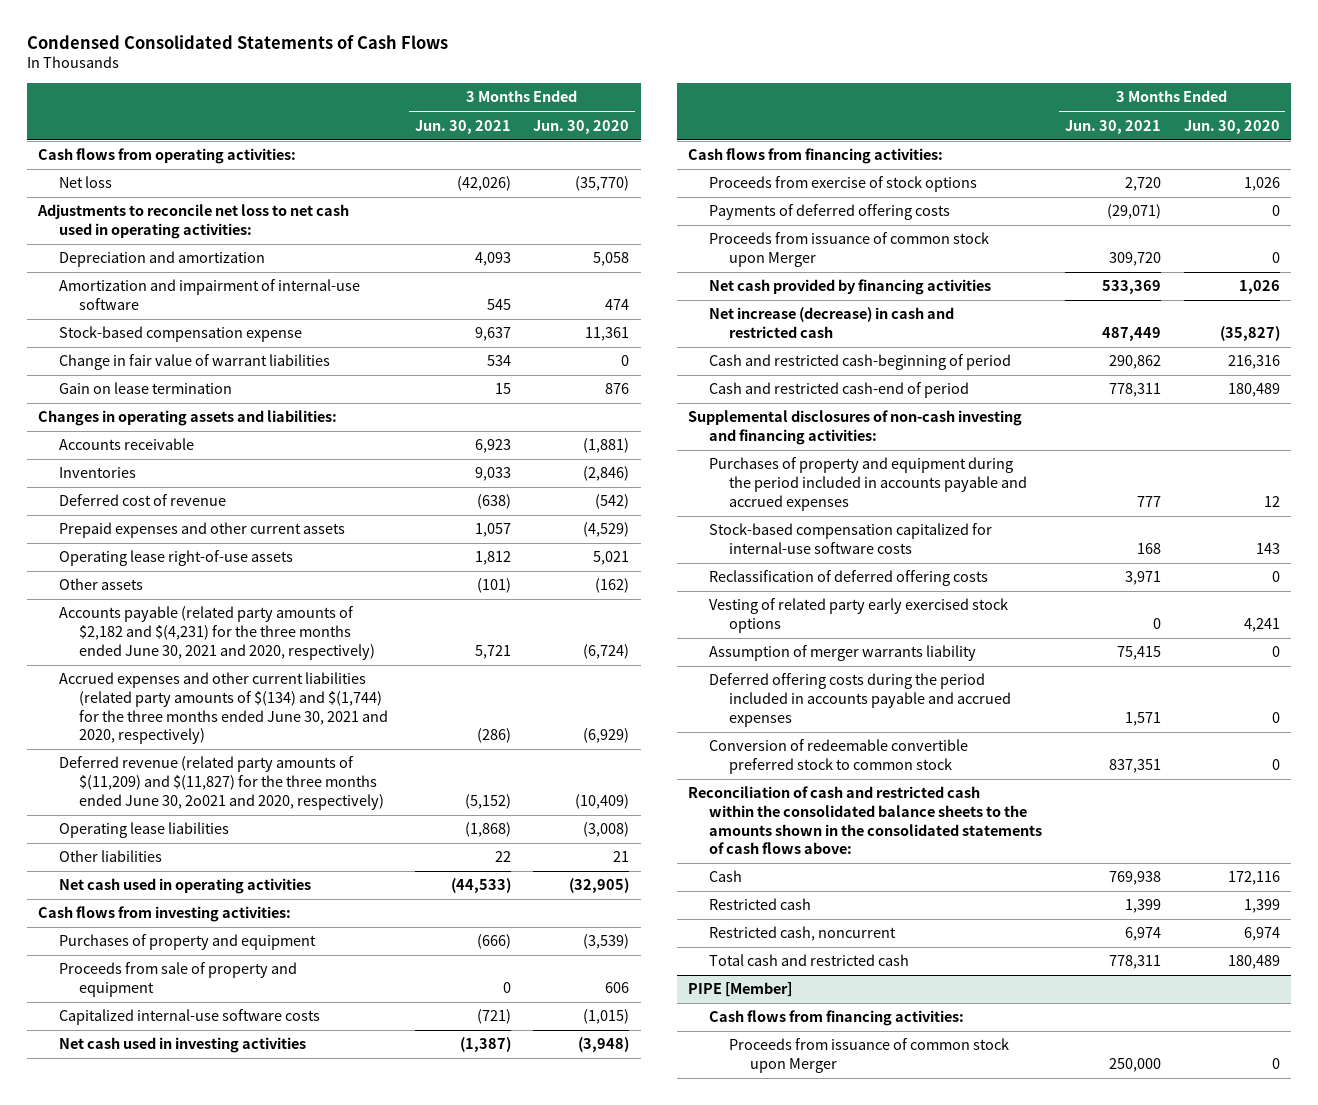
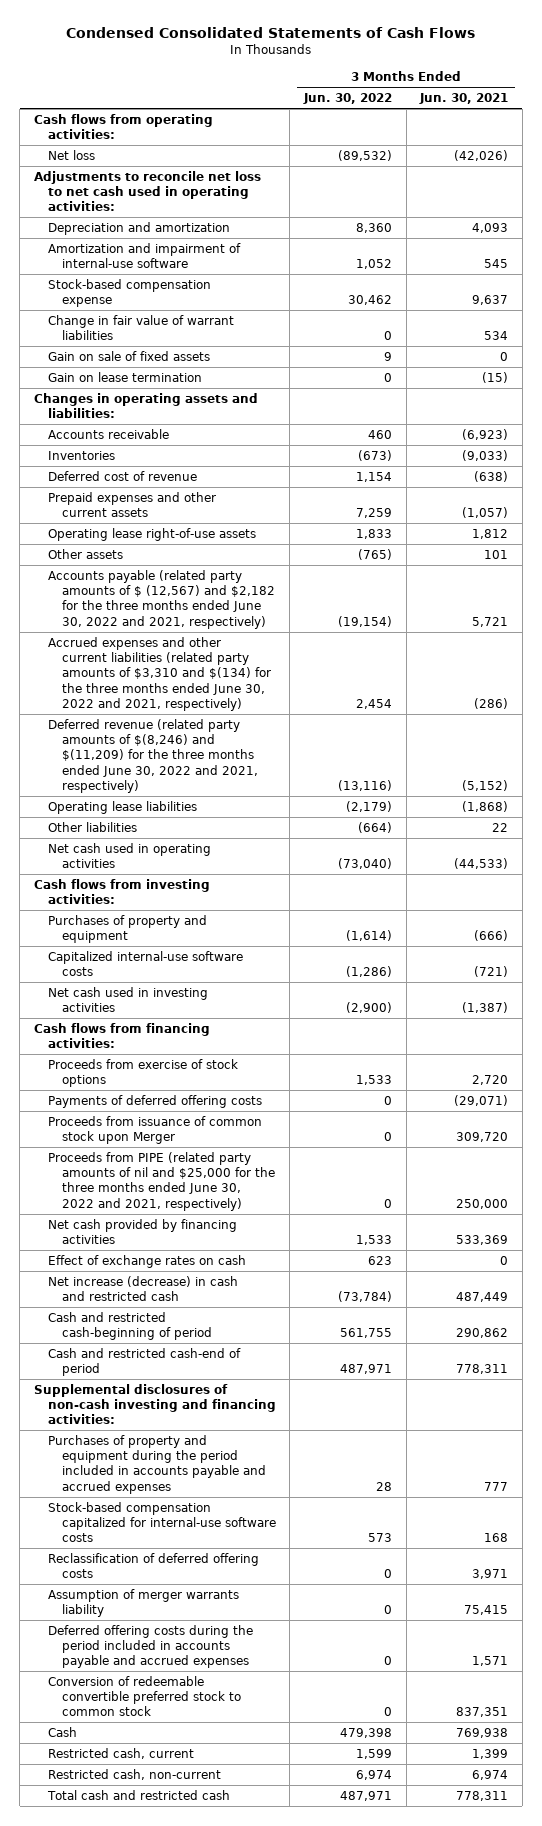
[533,119,630,134] Jun. 30, 2020 -> none
none -> [302,93,392,105] Jun. 30, 2022
none -> [47,350,210,361] Gain on sale of fixed assets
[494,383,511,395] 15 -> [482,371,509,383] (15)
[474,439,511,454] 6,923 -> [462,428,509,440] (6,923)
[474,467,511,482] 9,033 -> [462,449,509,461] (9,033)
[474,523,511,538] 1,057 -> [462,507,509,519] (1,057)
[476,578,511,594] (101) -> [484,549,509,559] 101
[58,606,376,660] Accounts payable (related party amounts of $2,182 and $(4,231) for the three months ended June 30, 2021 and 2020, respectively) -> [47,569,275,629] Accounts payable (related party amounts of $ (12,567) and $2,182 for the three months ended June 30, 2022 and 2021, respectively)
[58,672,389,745] Accrued expenses and other current liabilities (related party amounts of $(134) and $(1,744) for the three months ended June 30, 2021 and 2020, respectively) -> [47,636,271,711] Accrued expenses and other current liabilities (related party amounts of $3,310 and $(134) for the three months ended June 30, 2022 and 2021, respectively)
[58,756,385,810] Deferred revenue (related party amounts of $(11,209) and $(11,827) for the three months ended June 30, 2o021 and 2020, respectively) -> [47,718,258,793] Deferred revenue (related party amounts of $(8,246) and $(11,209) for the three months ended June 30, 2022 and 2021, respectively)
[58,962,297,998] Proceeds from sale of property and equipment -> none
none -> [47,1151,275,1211] Proceeds from PIPE (related party amounts of nil and $25,000 for the three months ended June 30, 2022 and 2021, respectively)
none -> [47,1254,246,1268] Effect of exchange rates on cash
[708,598,1008,634] Vesting of related party early exercised stock options -> none
[688,786,1042,855] Reconciliation of cash and restricted cash within the consolidated balance sheets to the amounts shown in the consolidated statements of cash flows above: -> none
[708,898,811,911] Restricted cash -> [47,1747,194,1759] Restricted cash, current
[708,926,896,942] Restricted cash, noncurrent -> [47,1768,221,1780] Restricted cash, non-current
[688,982,793,998] PIPE [Member] -> none
[708,1010,964,1027] Cash flows from financing activities: -> none
[729,1038,1010,1074] Proceeds from issuance of common stock upon Merger -> none

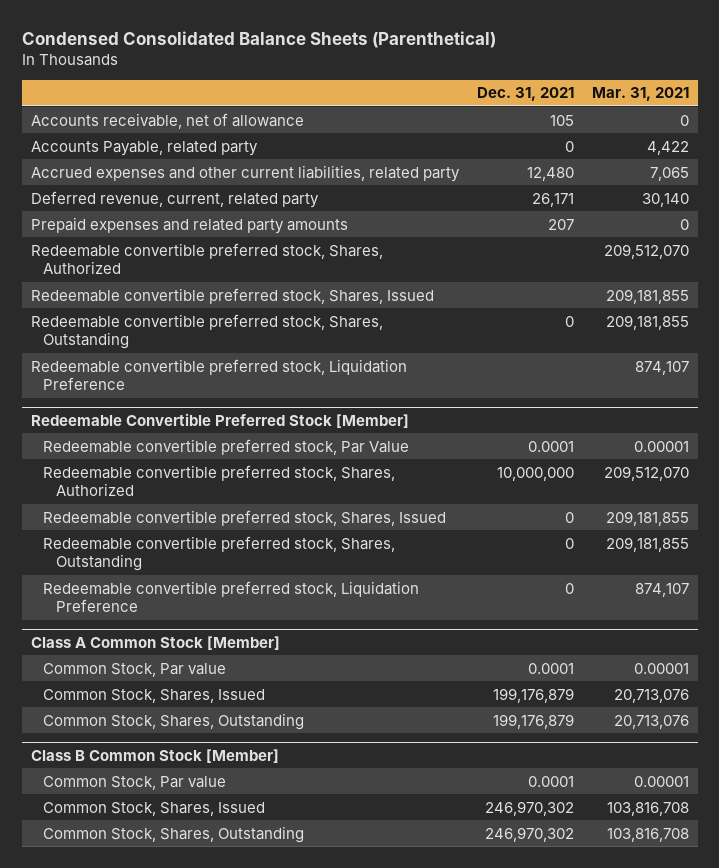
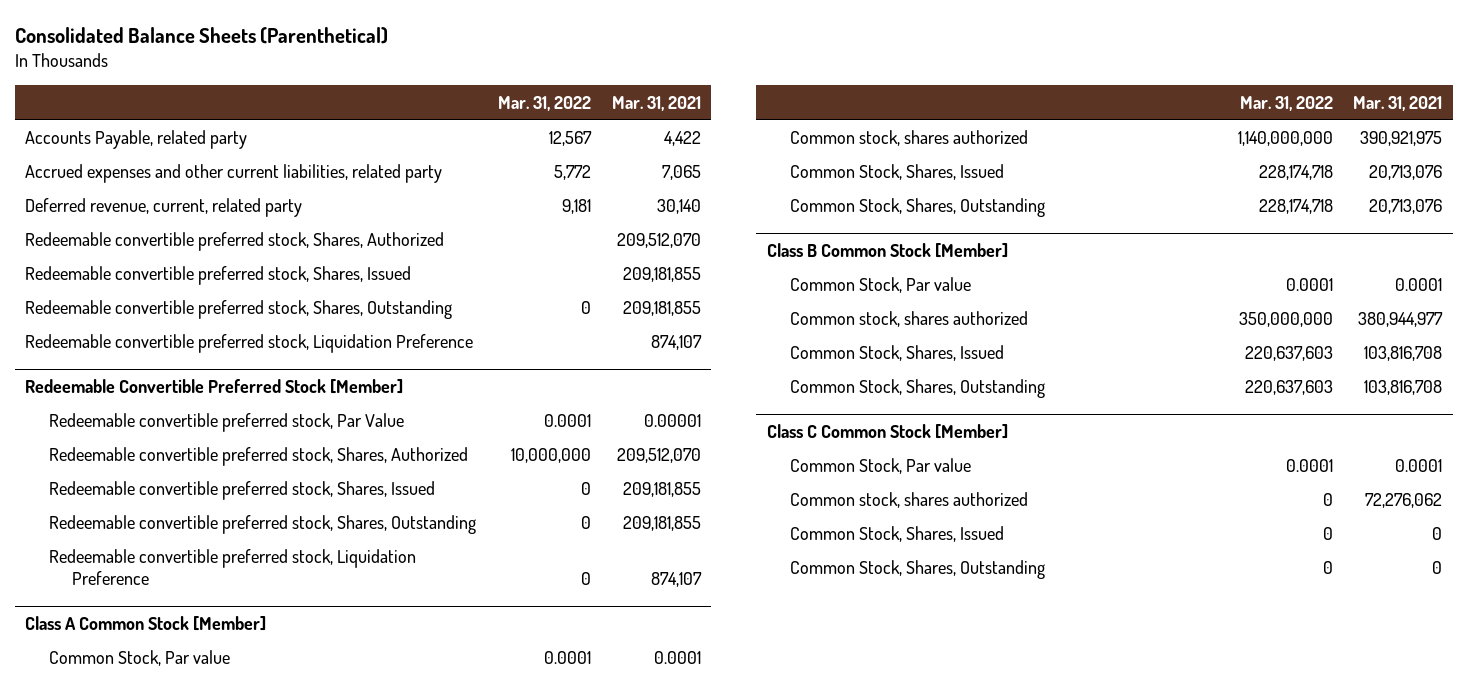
[21,30,496,48] Condensed Consolidated Balance Sheets (Parenthetical) -> [14,26,388,44] Consolidated Balance Sheets (Parenthetical)
[476,87,574,102] Dec. 31, 2021 -> none
none -> [498,95,592,111] Mar. 31, 2022
[30,112,304,129] Accounts receivable, net of allowance -> none
[30,216,348,234] Prepaid expenses and related party amounts -> none
[633,662,689,674] 0.00001 -> [654,650,702,664] 0.0001
none -> [790,129,1029,146] Common stock, shares authorized
[633,775,689,787] 0.00001 -> [1395,277,1443,291] 0.0001
none -> [790,310,1029,327] Common stock, shares authorized
none -> [766,423,1008,439] Class C Common Stock [Member]
none -> [790,457,972,474] Common Stock, Par value
none -> [790,491,1029,508] Common stock, shares authorized
none -> [790,525,1005,542] Common Stock, Shares, Issued
none -> [790,559,1046,579] Common Stock, Shares, Outstanding

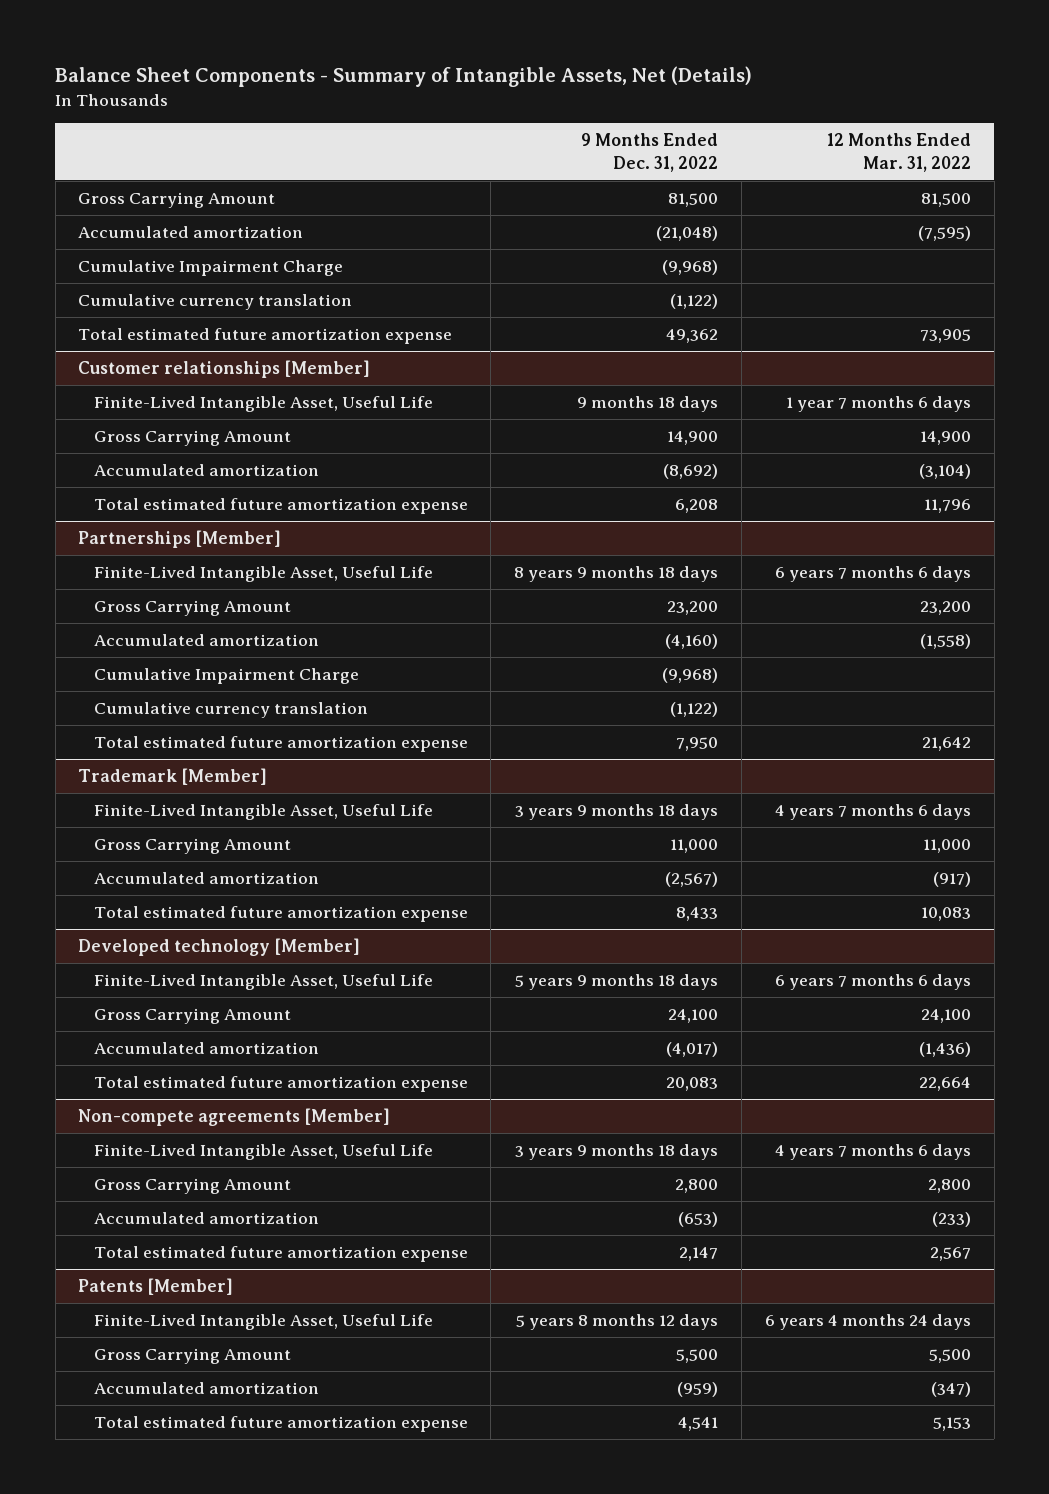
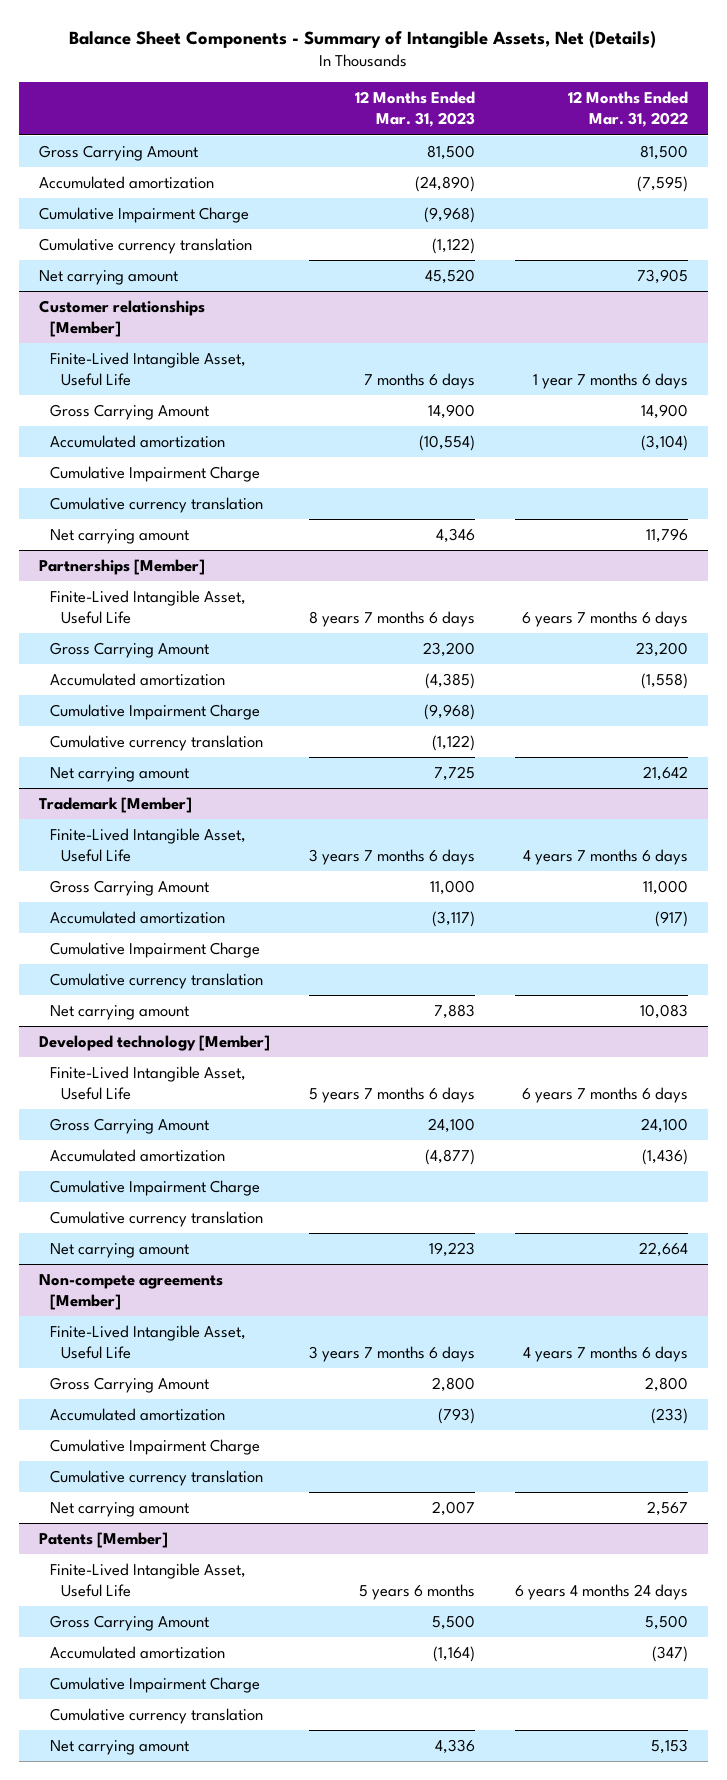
[581,133,719,172] 9 Months Ended Dec. 31, 2022 -> none
none -> [355,91,476,128] 12 Months Ended Mar. 31, 2023
[78,328,453,345] Total estimated future amortization expense -> [38,270,178,286] Net carrying amount
none -> [50,466,261,483] Cumulative Impairment Charge
none -> [50,497,264,514] Cumulative currency translation
[93,498,468,515] Total estimated future amortization expense -> [50,529,190,545] Net carrying amount
[93,736,468,753] Total estimated future amortization expense -> [50,767,190,783] Net carrying amount
none -> [50,942,261,959] Cumulative Impairment Charge
none -> [50,973,264,990] Cumulative currency translation
[93,906,468,923] Total estimated future amortization expense -> [50,1005,190,1021] Net carrying amount
none -> [50,1180,261,1197] Cumulative Impairment Charge
none -> [50,1211,264,1228] Cumulative currency translation
[93,1076,468,1093] Total estimated future amortization expense -> [50,1243,190,1259] Net carrying amount
none -> [50,1439,261,1456] Cumulative Impairment Charge
none -> [50,1470,264,1487] Cumulative currency translation
[93,1246,468,1263] Total estimated future amortization expense -> [50,1502,190,1518] Net carrying amount
none -> [50,1677,261,1694] Cumulative Impairment Charge
none -> [50,1708,264,1725] Cumulative currency translation
[93,1416,468,1433] Total estimated future amortization expense -> [50,1740,190,1756] Net carrying amount

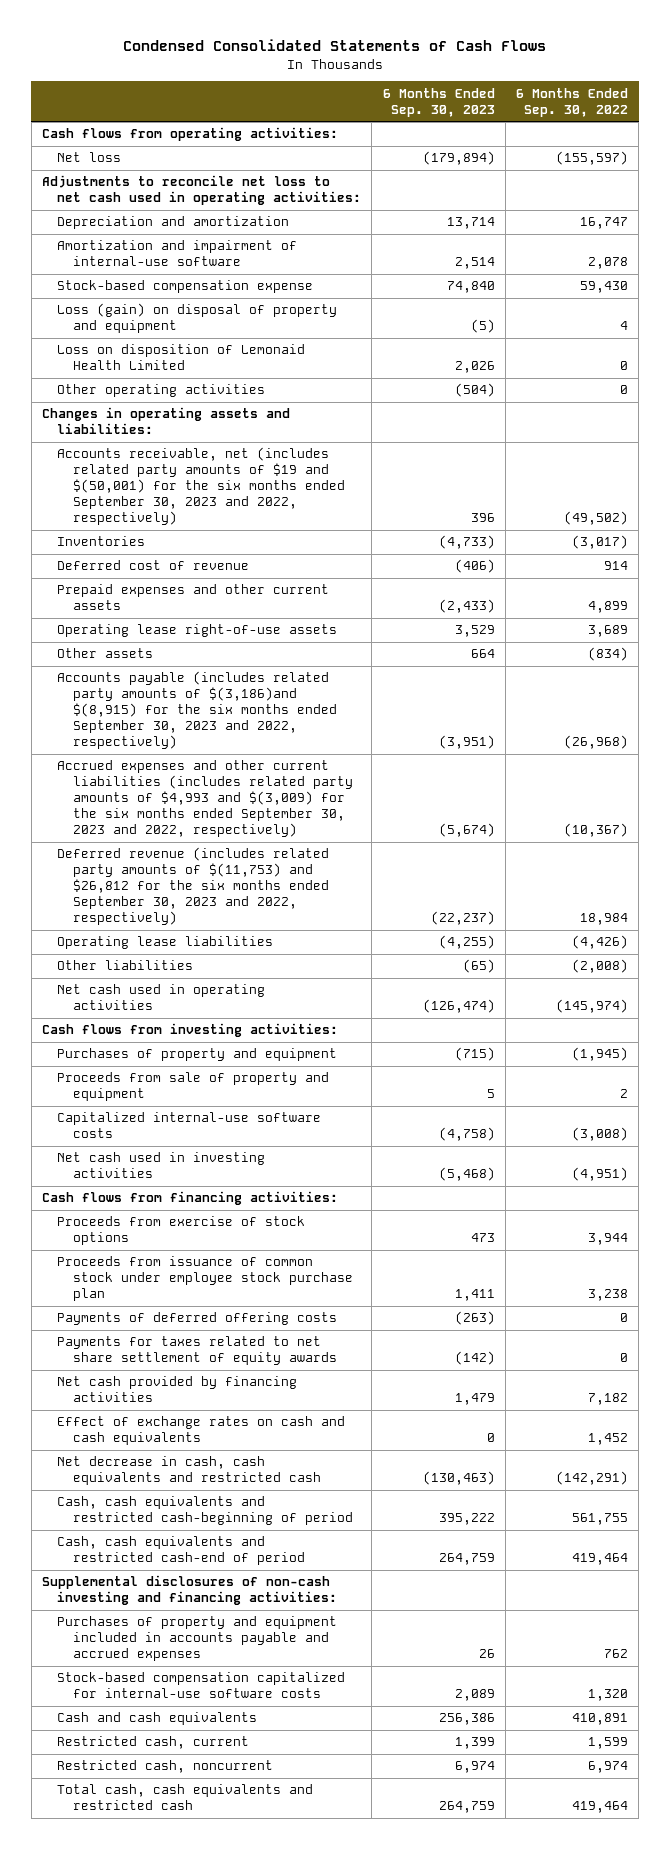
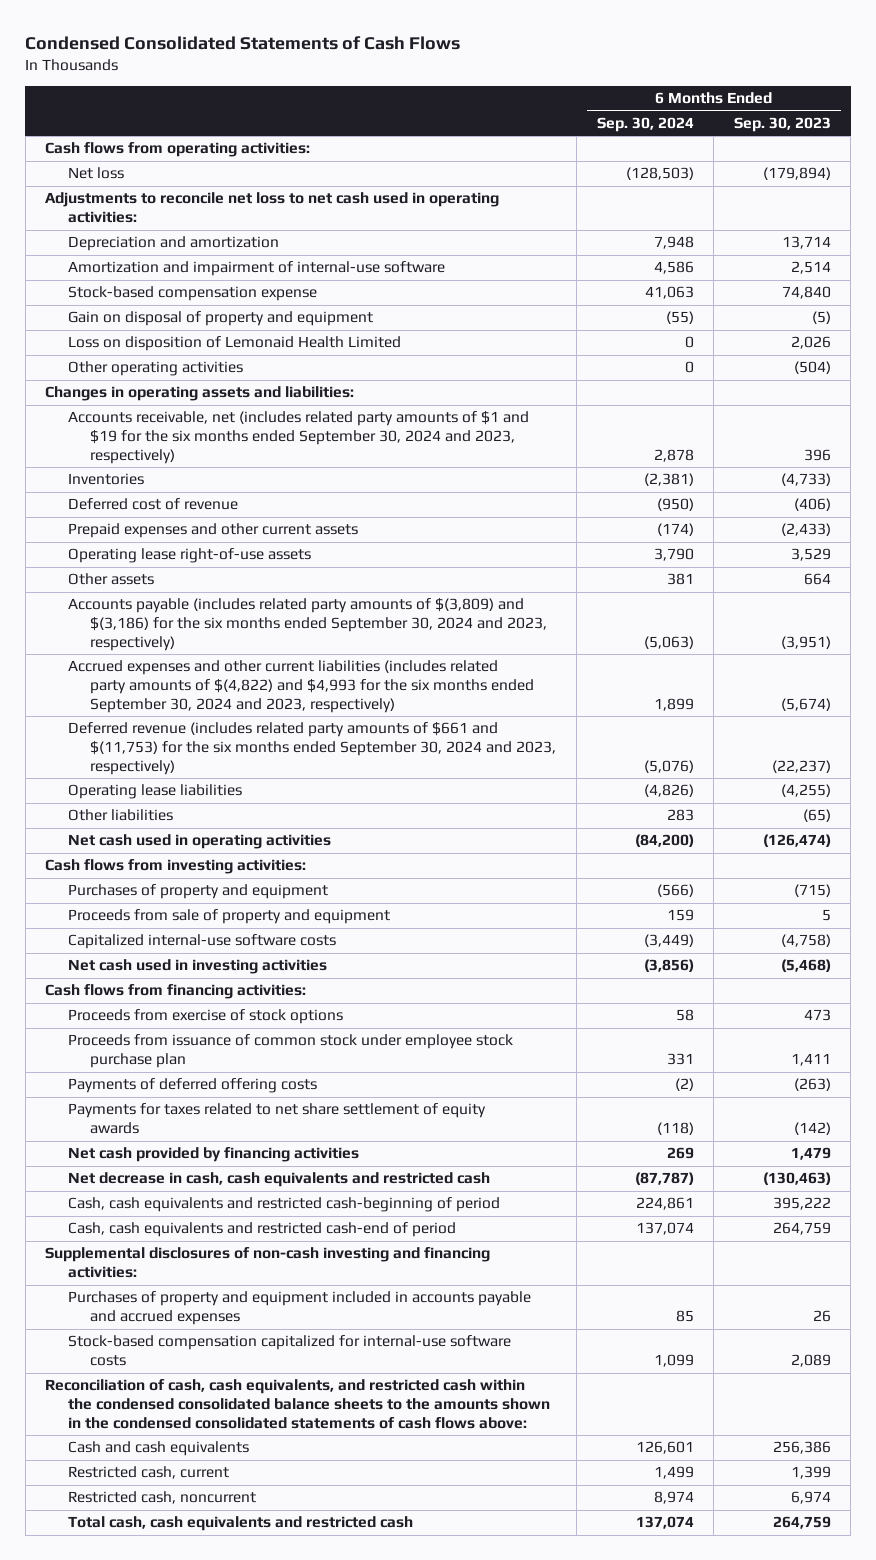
[515,87,628,117] 6 Months Ended Sep. 30, 2022 -> none
none -> [596,116,694,132] Sep. 30, 2024
[57,303,338,334] Loss (gain) on disposal of property and equipment -> [67,311,373,327] Gain on disposal of property and equipment
[57,447,345,526] Accounts receivable, net (includes related party amounts of $19 and $(50,001) for the six months ended September 30, 2023 and 2022, respectively) -> [67,411,529,465] Accounts receivable, net (includes related party amounts of $1 and $19 for the six months ended September 30, 2024 and 2023, respectively)
[57,671,337,750] Accounts payable (includes related party amounts of $(3,186)and $(8,915) for the six months ended September 30, 2023 and 2022, respectively) -> [67,598,548,652] Accounts payable (includes related party amounts of $(3,809) and $(3,186) for the six months ended September 30, 2024 and 2023, respectively)
[57,760,353,838] Accrued expenses and other current liabilities (includes related party amounts of $4,993 and $(3,009) for the six months ended September 30, 2023 and 2022, respectively) -> [67,660,535,714] Accrued expenses and other current liabilities (includes related party amounts of $(4,822) and $4,993 for the six months ended September 30, 2024 and 2023, respectively)
[57,847,330,926] Deferred revenue (includes related party amounts of $(11,753) and $26,812 for the six months ended September 30, 2023 and 2022, respectively) -> [67,722,557,776] Deferred revenue (includes related party amounts of $661 and $(11,753) for the six months ended September 30, 2024 and 2023, respectively)
[57,1416,346,1446] Effect of exchange rates on cash and cash equivalents -> none
none -> [45,1379,550,1430] Reconciliation of cash, cash equivalents, and restricted cash within the condensed consolidated balance sheets to the amounts shown in the condensed consolidated statements of cash flows above:

